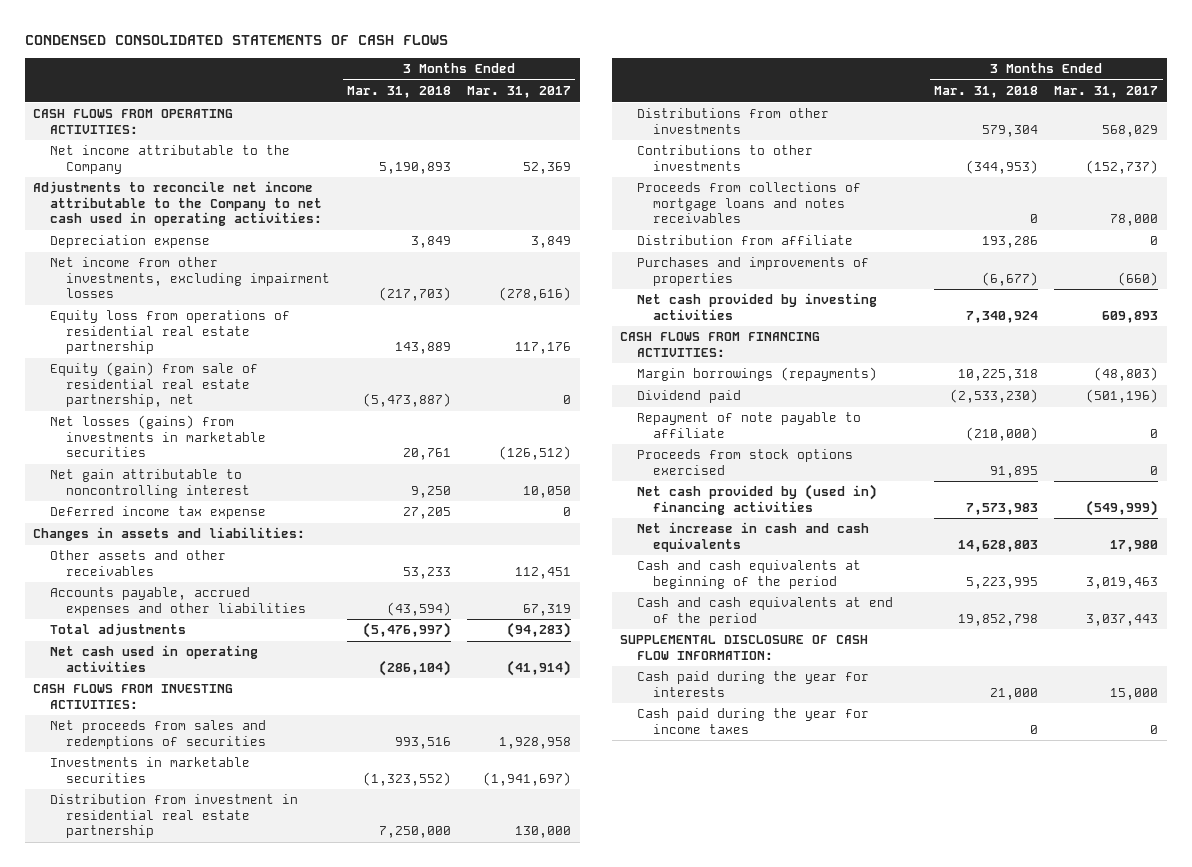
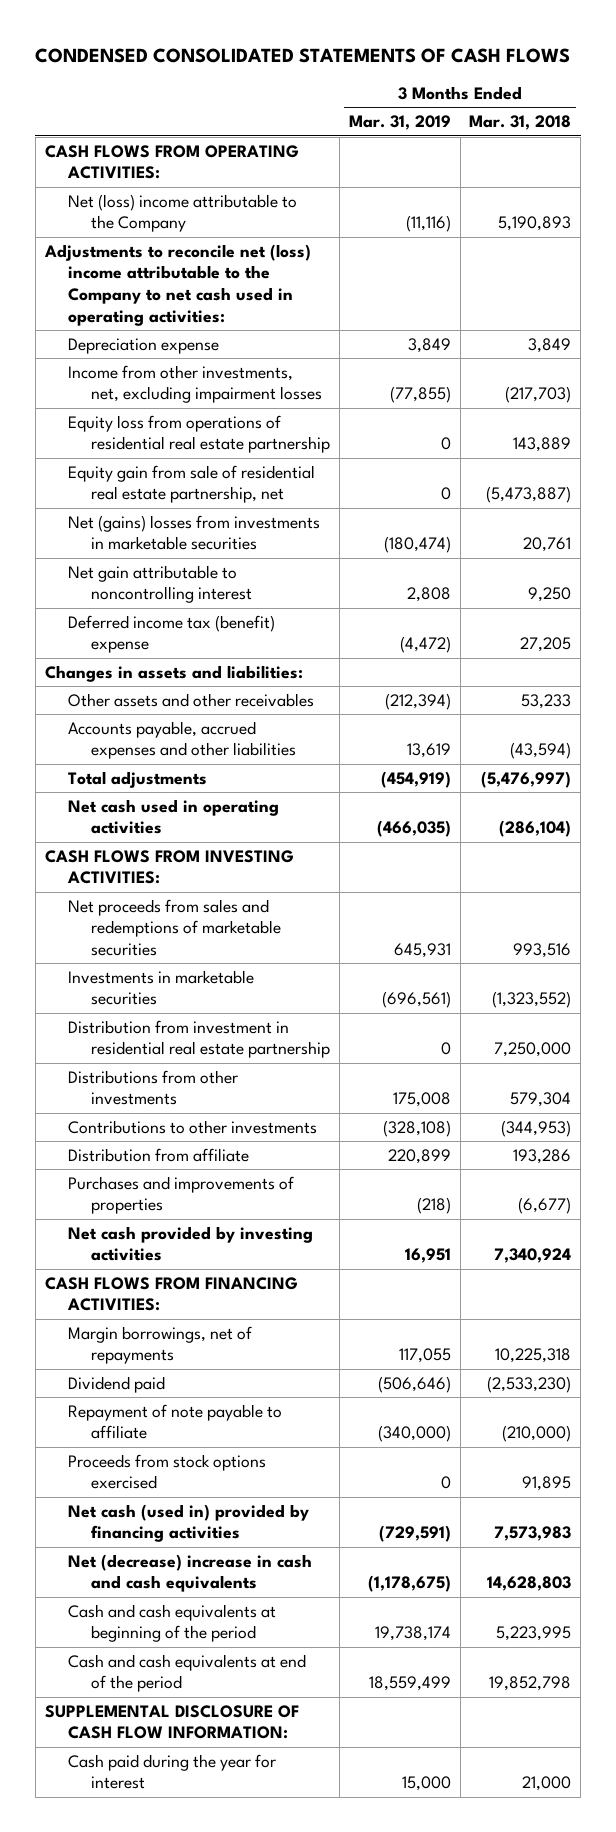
[467,86,572,99] Mar. 31, 2017 -> none
none -> [348,115,451,131] Mar. 31, 2019
[49,145,290,174] Net income attributable to the Company -> [67,193,297,233] Net (loss) income attributable to the Company
[33,181,322,227] Adjustments to reconcile net income attributable to the Company to net cash used in operating activities: -> [43,243,311,326] Adjustments to reconcile net (loss) income attributable to the Company to net cash used in operating activities:
[49,257,331,299] Net income from other investments, excluding impairment losses -> [67,364,323,404] Income from other investments, net, excluding impairment losses
[49,362,258,408] Equity (gain) from sale of residential real estate partnership, net -> [67,464,315,504] Equity gain from sale of residential real estate partnership, net
[49,415,267,458] Net losses (gains) from investments in marketable securities -> [67,514,320,551] Net (gains) losses from investments in marketable securities
[49,506,266,520] Deferred income tax expense -> [67,614,275,654] Deferred income tax (benefit) expense
[49,720,267,749] Net proceeds from sales and redemptions of securities -> [67,898,282,957] Net proceeds from sales and redemptions of marketable securities
[636,182,861,224] Proceeds from collections of mortgage loans and notes receivables -> none
[636,367,877,382] Margin borrowings (repayments) -> [67,1325,252,1365] Margin borrowings, net of repayments
[636,484,877,515] Net cash provided by (used in) financing activities -> [67,1503,309,1543] Net cash (used in) provided by financing activities
[636,522,869,552] Net increase in cash and cash equivalents -> [67,1553,312,1593] Net (decrease) increase in cash and cash equivalents
[636,708,869,734] Cash paid during the year for income taxes -> none
[636,671,869,697] Cash paid during the year for interests -> [67,1753,276,1790] Cash paid during the year for interest

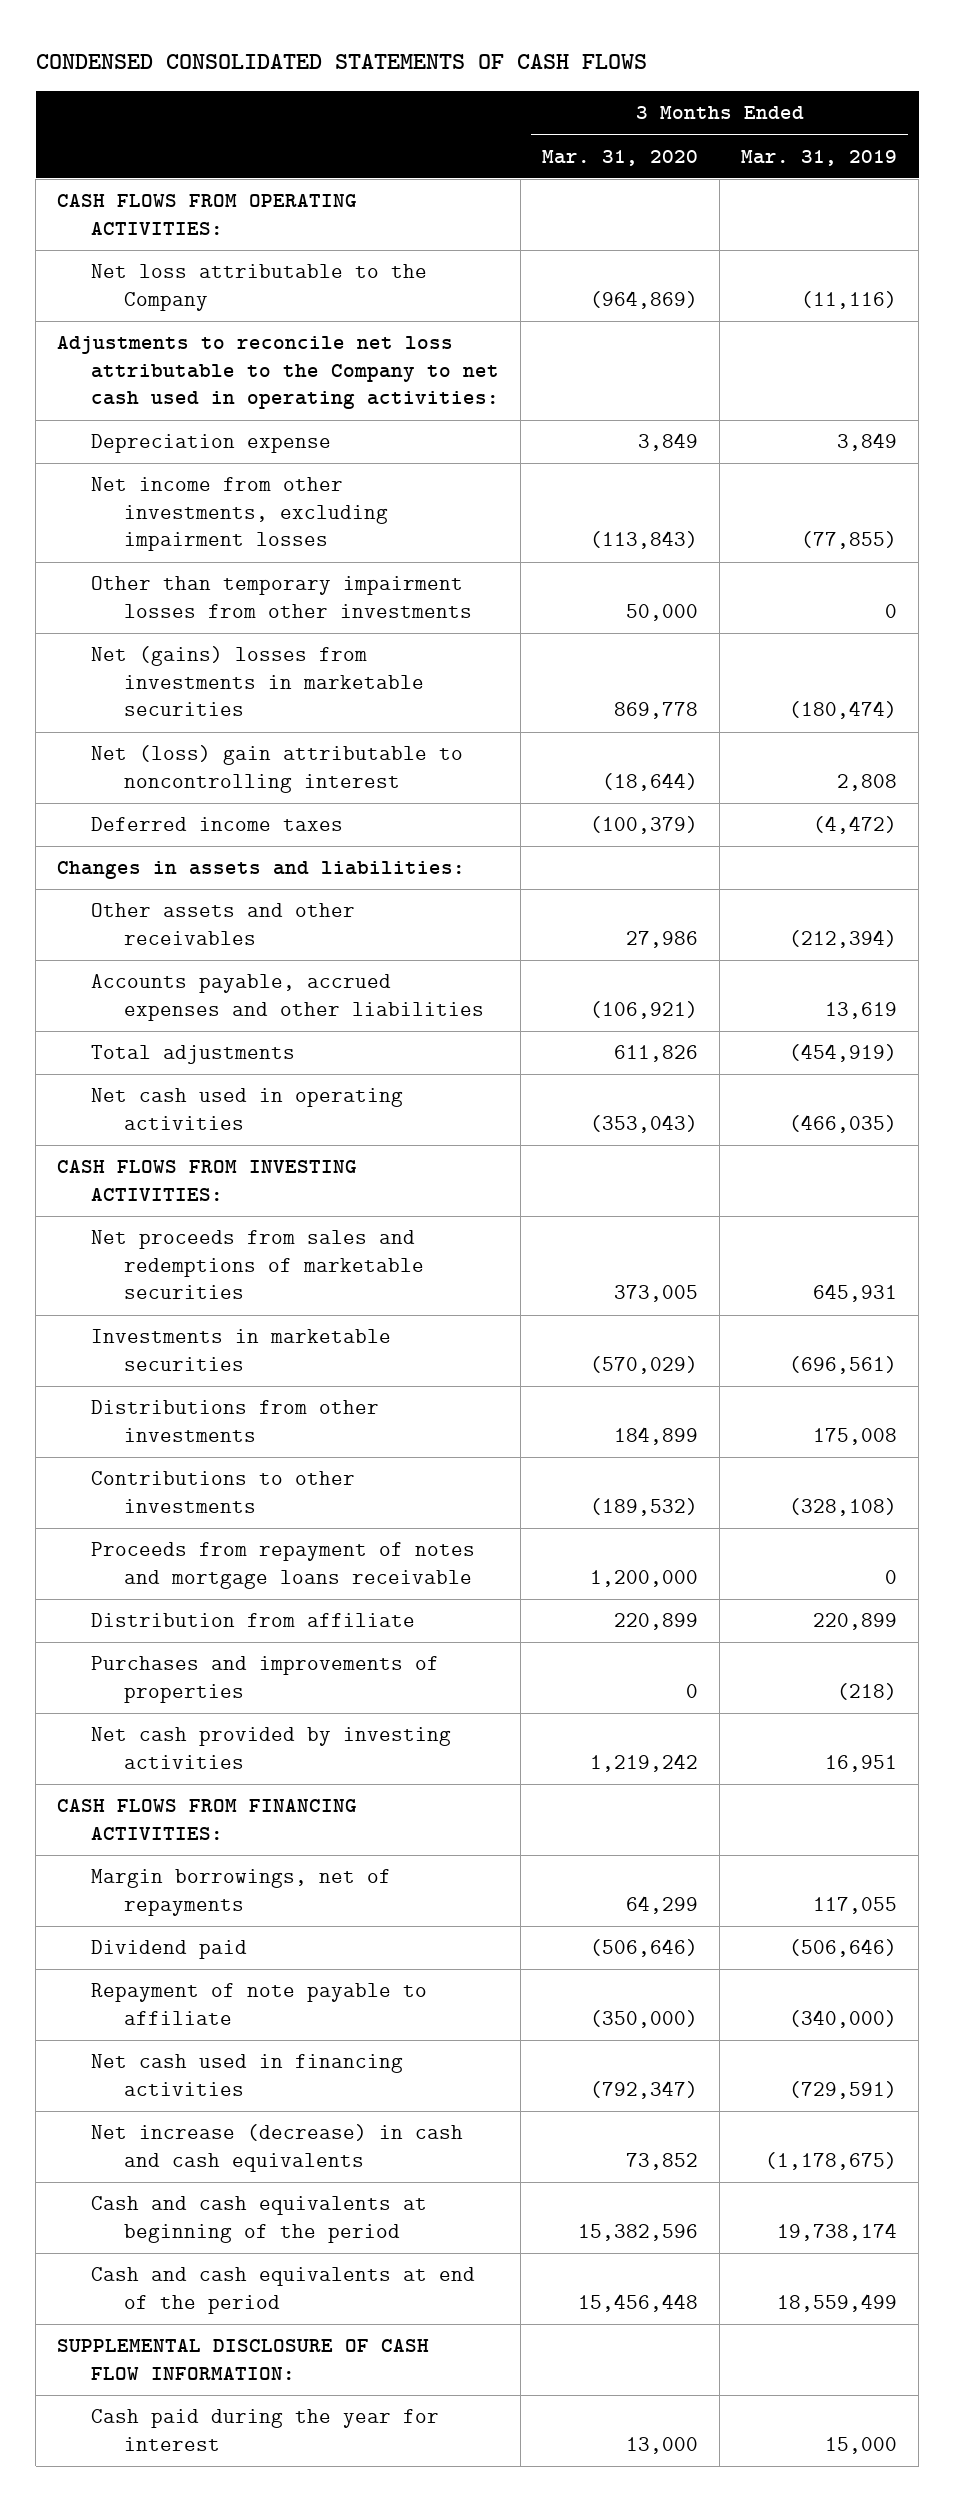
[469,115,572,131] Mar. 31, 2018 -> none
none -> [542,149,699,166] Mar. 31, 2020
[67,193,297,233] Net (loss) income attributable to the Company -> [90,264,427,311] Net loss attributable to the Company
[43,243,311,326] Adjustments to reconcile net (loss) income attributable to the Company to net cash used in operating activities: -> [57,336,499,410] Adjustments to reconcile net loss attributable to the Company to net cash used in operating activities:
[67,414,331,454] Equity loss from operations of residential real estate partnership -> none
[67,464,315,504] Equity gain from sale of residential real estate partnership, net -> none
[67,364,323,404] Income from other investments, net, excluding impairment losses -> [90,477,389,552] Net income from other investments, excluding impairment losses
none -> [90,576,473,618] Other than temporary impairment losses from other investments
[67,564,253,604] Net gain attributable to noncontrolling interest -> [90,745,463,793] Net (loss) gain attributable to noncontrolling interest
[67,614,275,654] Deferred income tax (benefit) expense -> [90,817,343,832] Deferred income taxes
[67,1019,331,1059] Distribution from investment in residential real estate partnership -> none
none -> [90,1542,475,1589] Proceeds from repayment of notes and mortgage loans receivable
[67,1453,266,1490] Proceeds from stock options exercised -> none
[67,1503,309,1543] Net cash (used in) provided by financing activities -> [90,2054,403,2096] Net cash used in financing activities
[67,1553,312,1593] Net (decrease) increase in cash and cash equivalents -> [90,2124,463,2172] Net increase (decrease) in cash and cash equivalents

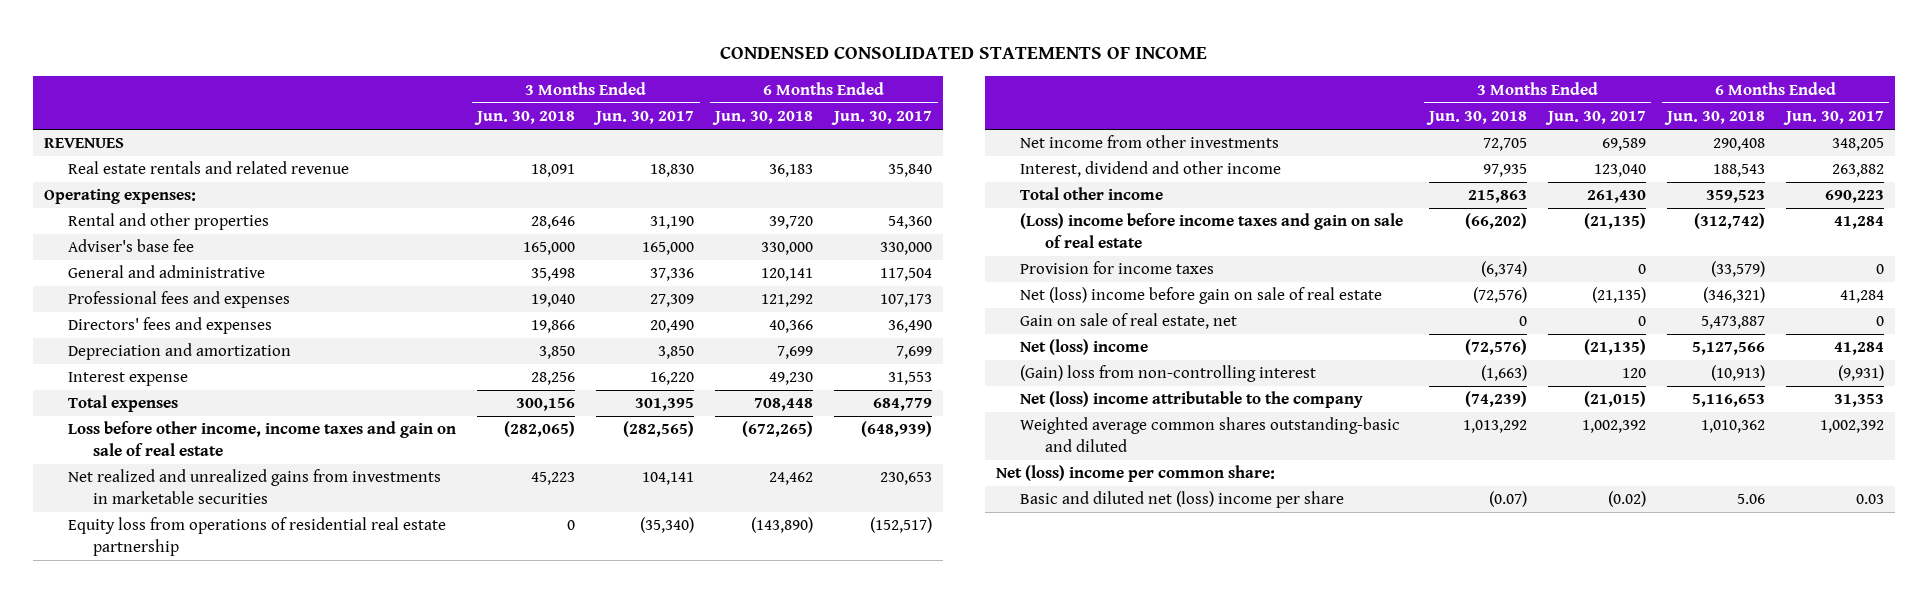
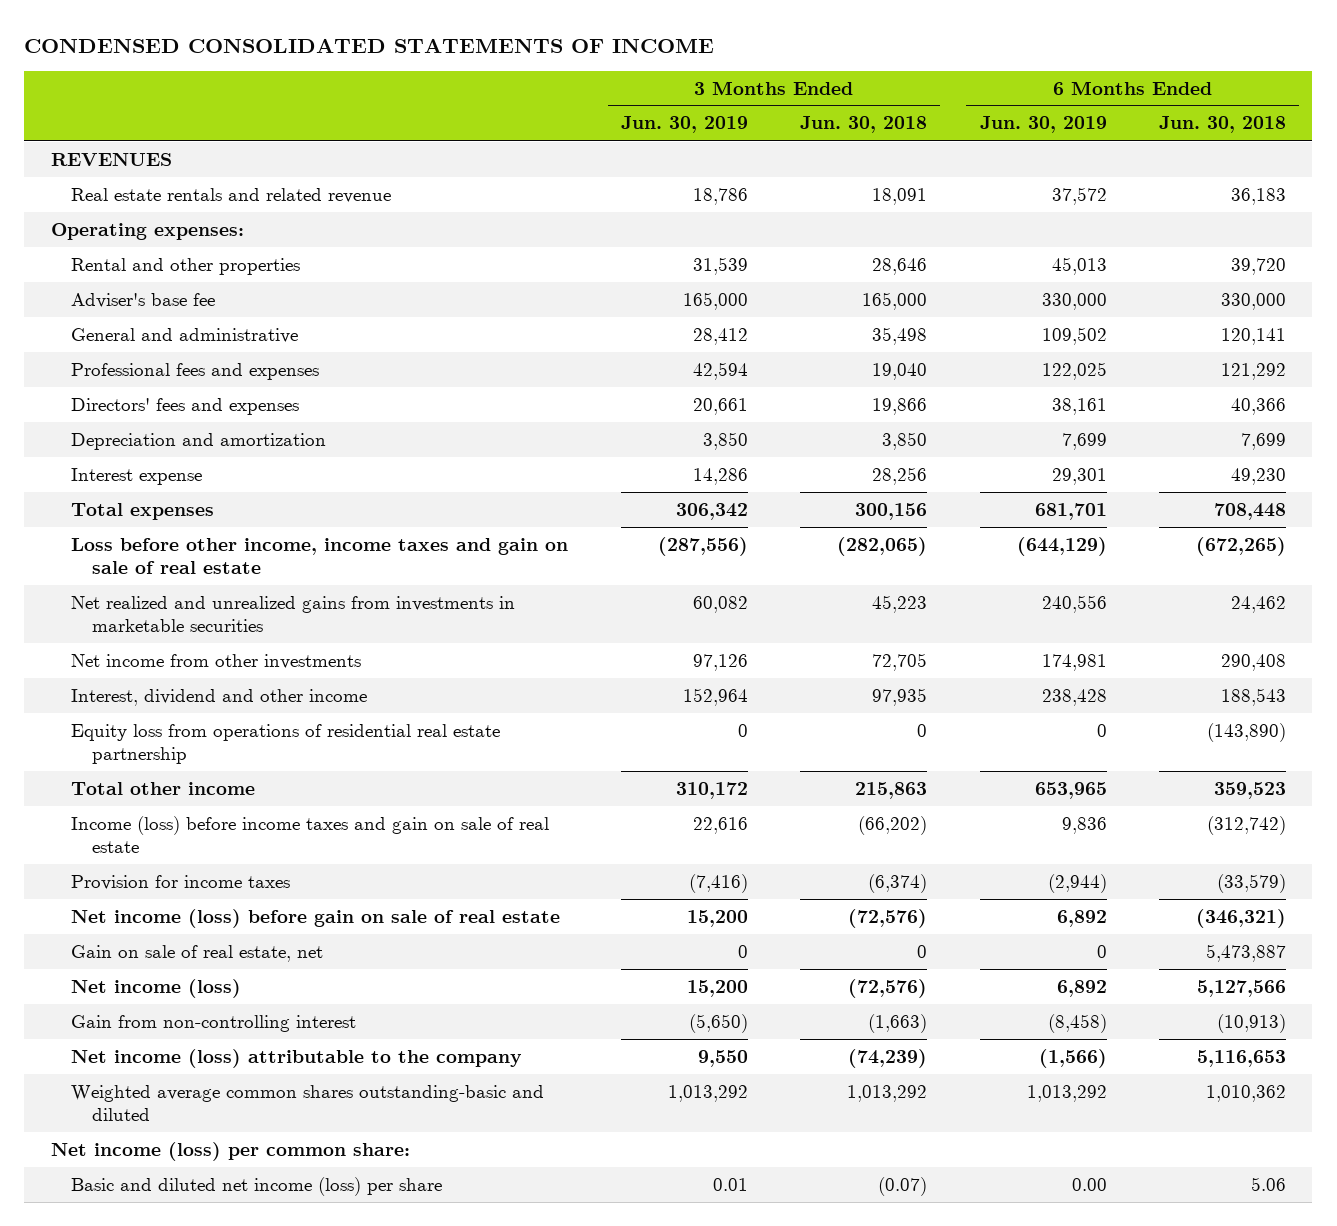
[593,111,695,126] Jun. 30, 2017 -> none
[831,111,933,126] Jun. 30, 2017 -> none
none -> [620,116,748,134] Jun. 30, 2019
none -> [979,116,1107,134] Jun. 30, 2019
[68,517,447,557] Equity loss from operations of residential real estate partnership -> [71,723,501,764] Equity loss from operations of residential real estate partnership
[1020,213,1404,249] (Loss) income before income taxes and gain on sale of real estate -> [71,815,550,853] Income (loss) before income taxes and gain on sale of real estate
[1020,287,1383,305] Net (loss) income before gain on sale of real estate -> [71,908,561,928] Net income (loss) before gain on sale of real estate
[1020,339,1149,356] Net (loss) income -> [71,978,242,998] Net income (loss)
[1020,365,1317,383] (Gain) loss from non-controlling interest -> [71,1014,357,1032] Gain from non-controlling interest
[1020,391,1364,409] Net (loss) income attributable to the company -> [71,1048,523,1068] Net income (loss) attributable to the company
[995,465,1275,483] Net (loss) income per common share: -> [50,1141,410,1161] Net income (loss) per common share:
[1020,491,1345,509] Basic and diluted net (loss) income per share -> [71,1176,443,1196] Basic and diluted net income (loss) per share

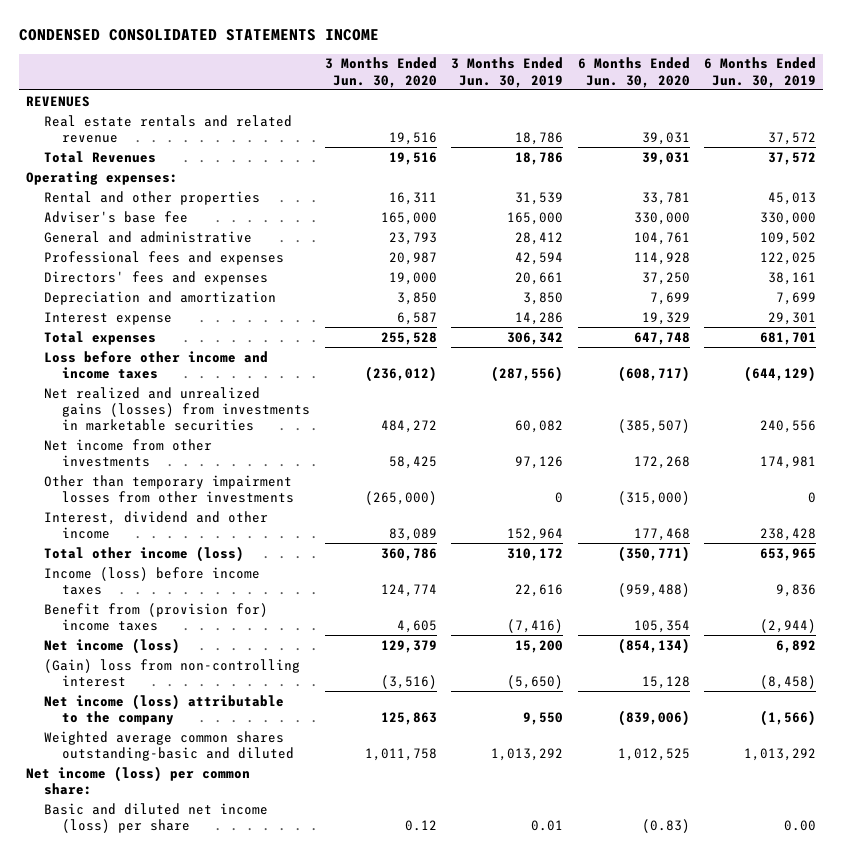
[24,37,715,53] CONDENSED CONSOLIDATED STATEMENTS OF INCOME -> [19,29,380,42] CONDENSED CONSOLIDATED STATEMENTS INCOME
[800,116,928,134] Jun. 30, 2018 -> none
[1159,116,1287,134] Jun. 30, 2018 -> none
none -> [324,57,437,88] 3 Months Ended Jun. 30, 2020
none -> [577,57,690,88] 6 Months Ended Jun. 30, 2020
none -> [44,150,157,163] Total Revenues
[71,537,569,574] Loss before other income, income taxes and gain on sale of real estate -> [44,350,269,379] Loss before other income and income taxes
[71,595,516,632] Net realized and unrealized gains from investments in marketable securities -> [44,386,311,431] Net realized and unrealized gains (losses) from investments in marketable securities
none -> [44,474,295,503] Other than temporary impairment losses from other investments
[71,723,501,764] Equity loss from operations of residential real estate partnership -> none
[71,908,561,928] Net income (loss) before gain on sale of real estate -> none
[71,944,324,962] Gain on sale of real estate, net -> none
[71,781,256,795] Total other income -> [44,545,245,562] Total other income (loss)
[71,815,550,853] Income (loss) before income taxes and gain on sale of real estate -> [44,566,261,595] Income (loss) before income taxes
[71,874,291,890] Provision for income taxes -> [44,602,269,631] Benefit from (provision for) income taxes
[71,1014,357,1032] Gain from non-controlling interest -> [44,658,301,687] (Gain) loss from non-controlling interest

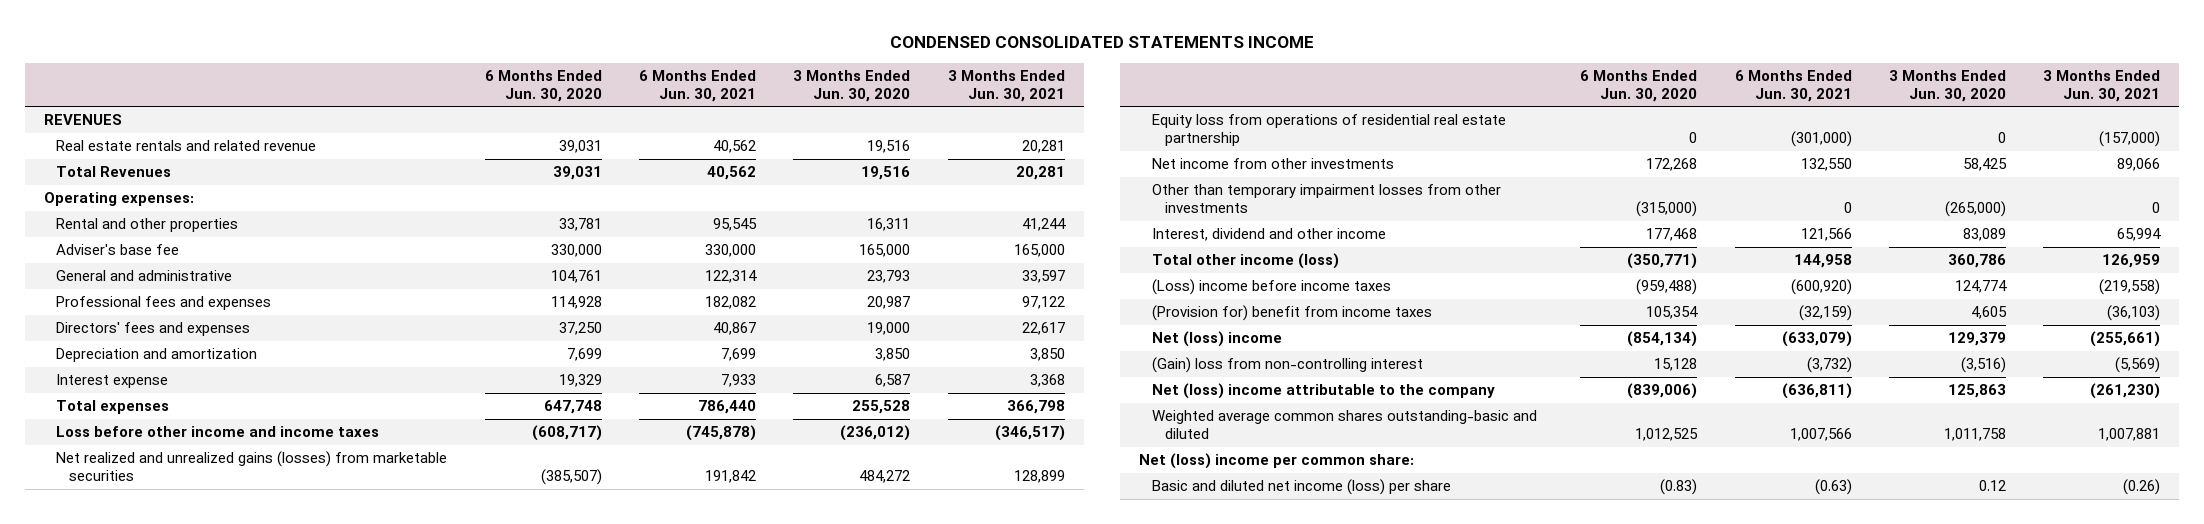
[451,57,564,88] 3 Months Ended Jun. 30, 2019 -> none
[704,57,817,88] 6 Months Ended Jun. 30, 2019 -> none
none -> [639,69,757,102] 6 Months Ended Jun. 30, 2021
none -> [947,69,1065,102] 3 Months Ended Jun. 30, 2021
[44,386,311,431] Net realized and unrealized gains (losses) from investments in marketable securities -> [56,451,448,482] Net realized and unrealized gains (losses) from marketable securities
none -> [1151,114,1506,147] Equity loss from operations of residential real estate partnership
[44,566,261,595] Income (loss) before income taxes -> [1151,279,1391,296] (Loss) income before income taxes
[44,602,269,631] Benefit from (provision for) income taxes -> [1151,305,1432,322] (Provision for) benefit from income taxes
[44,637,181,654] Net income (loss) -> [1151,331,1282,348] Net (loss) income
[44,693,285,725] Net income (loss) attributable to the company -> [1151,383,1495,400] Net (loss) income attributable to the company
[26,765,251,795] Net income (loss) per common share: -> [1139,453,1415,470] Net (loss) income per common share:

